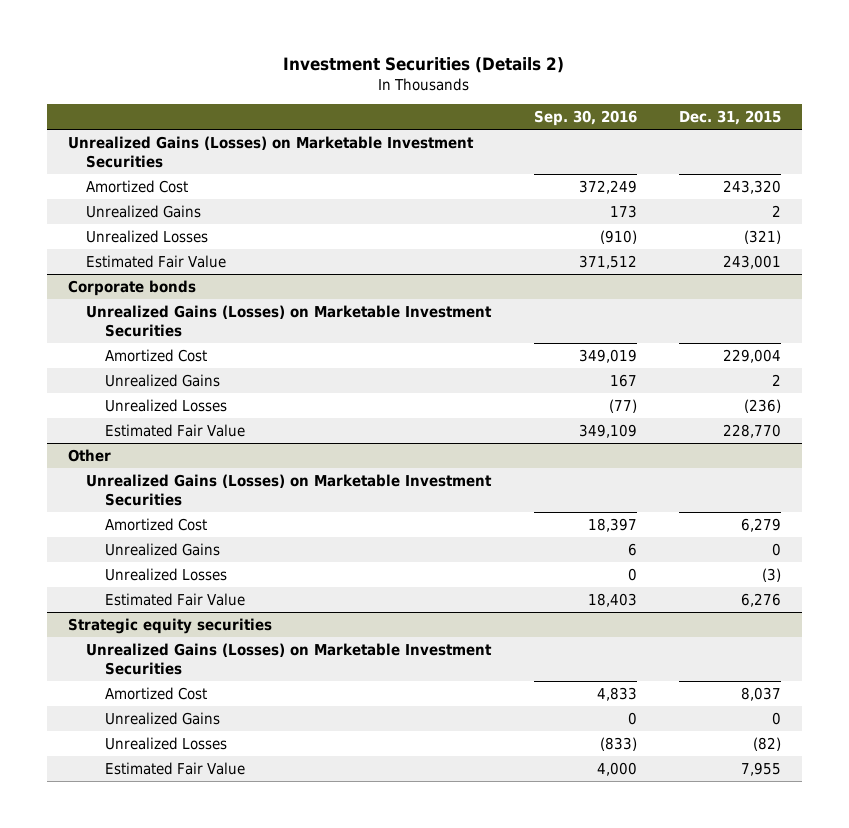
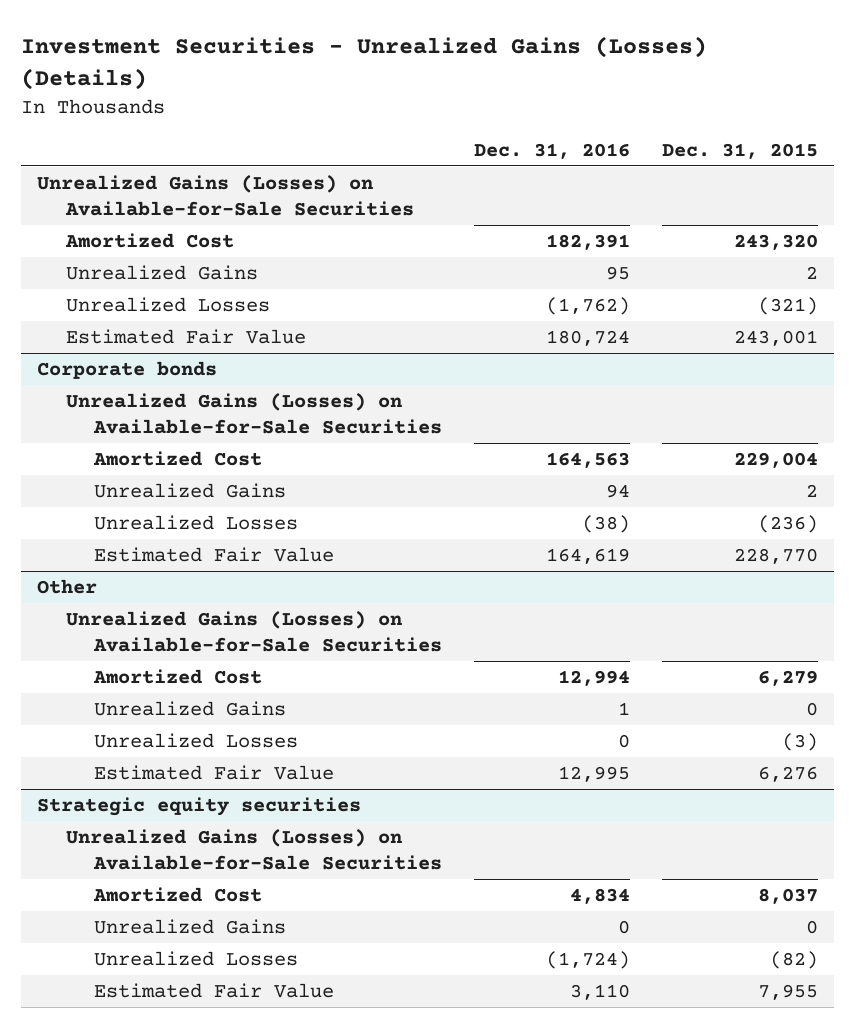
[283,56,565,73] Investment Securities (Details 2) -> [21,36,708,91] Investment Securities - Unrealized Gains (Losses) (Details)
[533,110,637,127] Sep. 30, 2016 -> none
none -> [474,142,631,159] Dec. 31, 2016
[67,135,474,169] Unrealized Gains (Losses) on Marketable Investment Securities -> [37,174,414,217] Unrealized Gains (Losses) on Available-for-Sale Securities
[86,304,493,338] Unrealized Gains (Losses) on Marketable Investment Securities -> [65,392,443,435] Unrealized Gains (Losses) on Available-for-Sale Securities
[86,473,493,507] Unrealized Gains (Losses) on Marketable Investment Securities -> [65,610,443,653] Unrealized Gains (Losses) on Available-for-Sale Securities
[86,642,493,676] Unrealized Gains (Losses) on Marketable Investment Securities -> [65,828,443,871] Unrealized Gains (Losses) on Available-for-Sale Securities

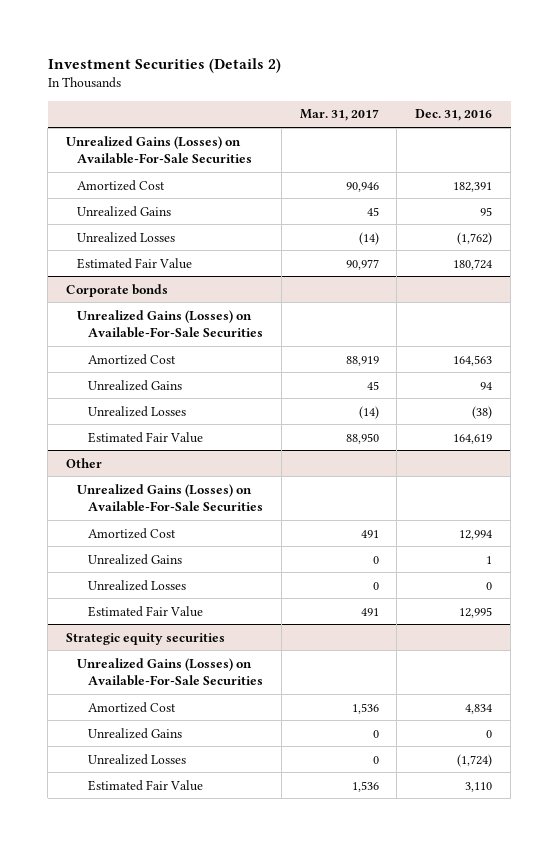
[21,36,708,91] Investment Securities - Unrealized Gains (Losses) (Details) -> [47,57,281,73] Investment Securities (Details 2)
[662,142,819,159] Dec. 31, 2015 -> none
none -> [299,109,379,122] Mar. 31, 2017
[37,174,414,217] Unrealized Gains (Losses) on Available-for-Sale Securities -> [65,135,252,165] Unrealized Gains (Losses) on Available-For-Sale Securities
[65,392,443,435] Unrealized Gains (Losses) on Available-for-Sale Securities -> [76,309,263,339] Unrealized Gains (Losses) on Available-For-Sale Securities
[65,610,443,653] Unrealized Gains (Losses) on Available-for-Sale Securities -> [76,483,263,513] Unrealized Gains (Losses) on Available-For-Sale Securities
[65,828,443,871] Unrealized Gains (Losses) on Available-for-Sale Securities -> [76,657,263,687] Unrealized Gains (Losses) on Available-For-Sale Securities

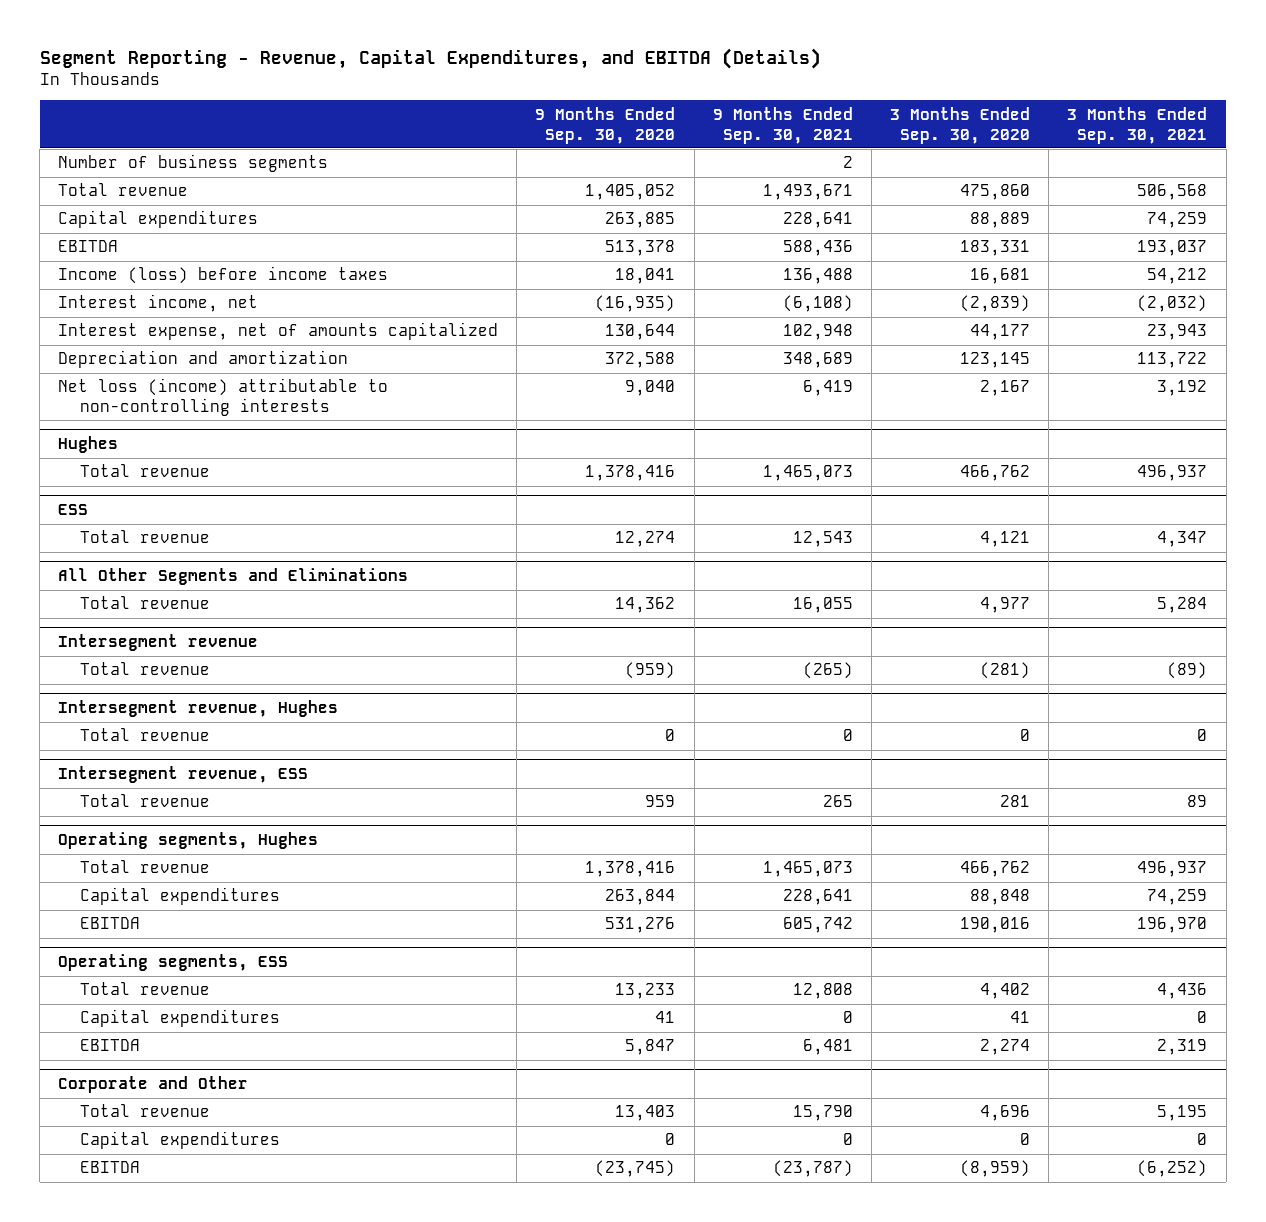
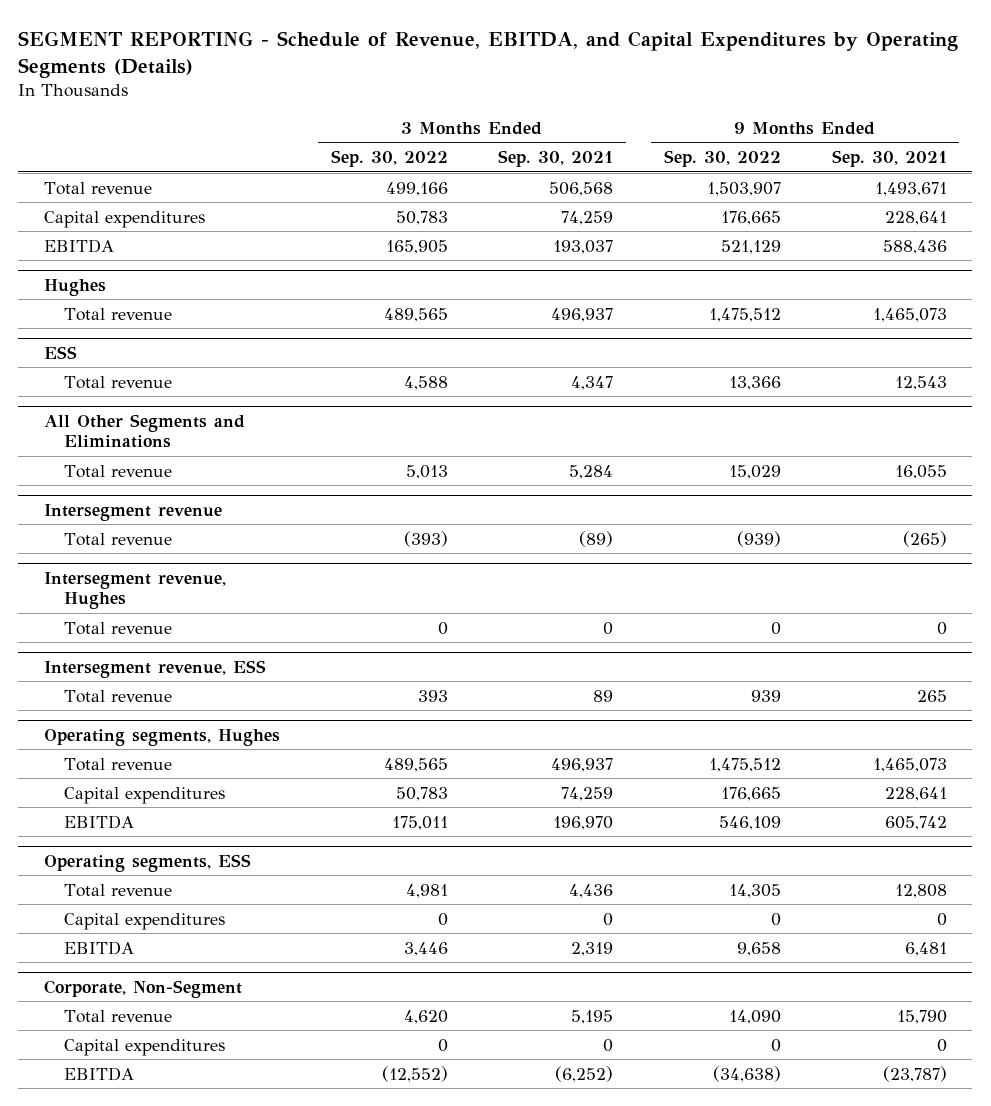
[39,47,821,69] Segment Reporting - Revenue, Capital Expenditures, and EBITDA (Details) -> [18,30,959,78] SEGMENT REPORTING - Schedule of Revenue, EBITDA, and Capital Expenditures by Operating Segments (Details)
[535,106,676,144] 9 Months Ended Sep. 30, 2020 -> none
[890,106,1031,144] 3 Months Ended Sep. 30, 2020 -> none
none -> [330,150,448,168] Sep. 30, 2022
none -> [664,150,782,168] Sep. 30, 2022
[58,154,329,173] Number of business segments -> none
[58,266,389,285] Income (loss) before income taxes -> none
[58,294,259,313] Interest income, net -> none
[58,322,499,341] Interest expense, net of amounts capitalized -> none
[58,350,349,369] Depreciation and amortization -> none
[58,378,389,417] Net loss (income) attributable to non-controlling interests -> none
[58,1076,249,1094] Corporate and Other -> [43,979,242,998] Corporate, Non-Segment

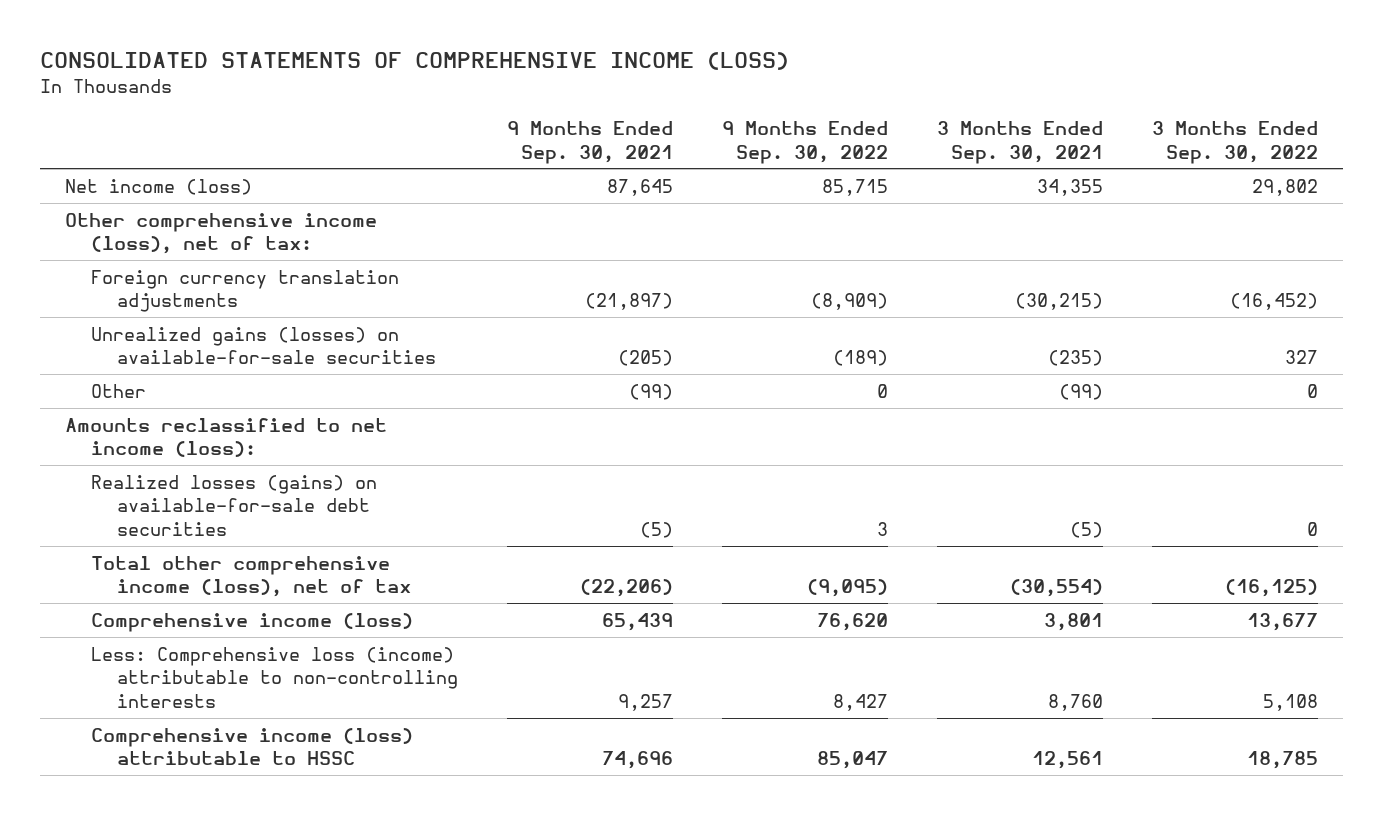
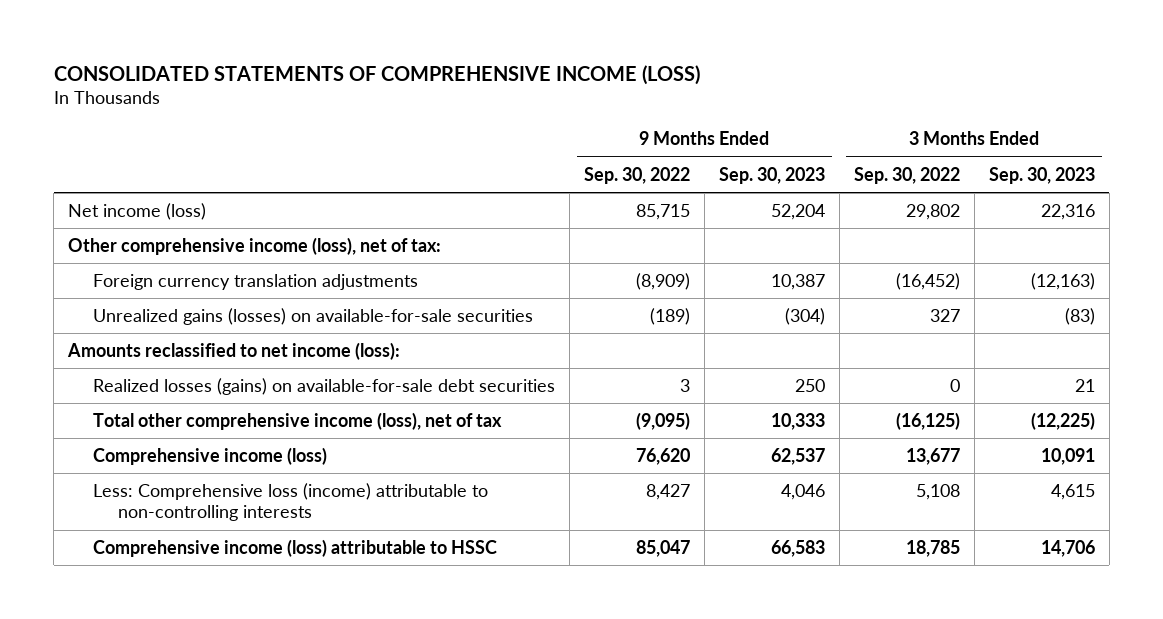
[506,120,673,164] 9 Months Ended Sep. 30, 2021 -> none
[937,120,1104,164] 3 Months Ended Sep. 30, 2021 -> none
none -> [718,166,825,184] Sep. 30, 2023
none -> [988,166,1095,184] Sep. 30, 2023
[90,383,146,398] Other -> none

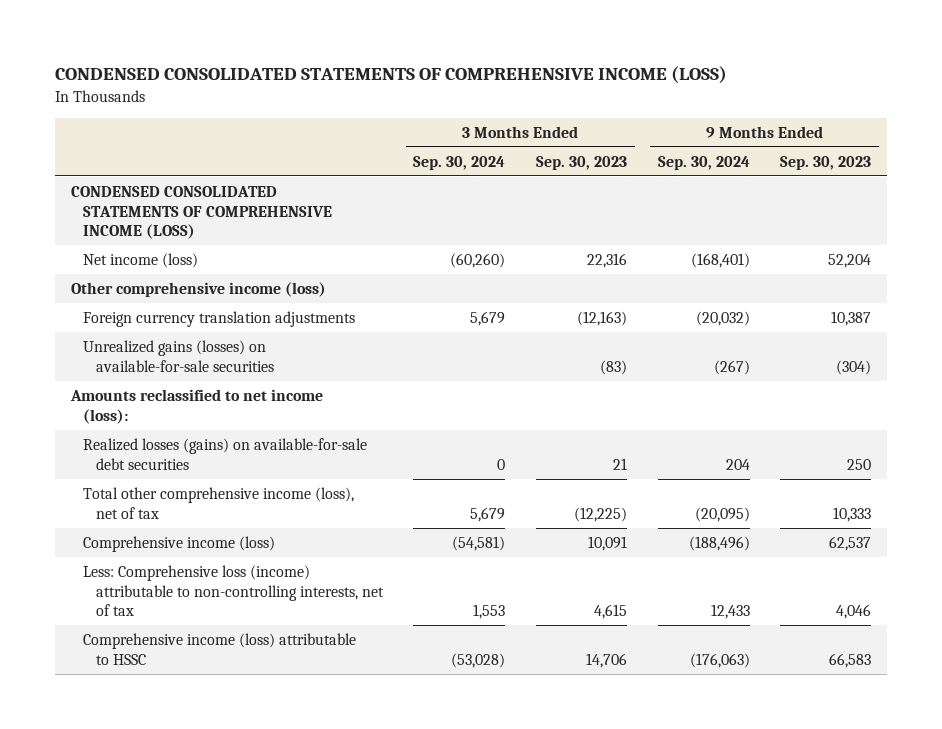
[53,64,700,85] CONSOLIDATED STATEMENTS OF COMPREHENSIVE INCOME (LOSS) -> [55,66,728,85] CONDENSED CONSOLIDATED STATEMENTS OF COMPREHENSIVE INCOME (LOSS)
[583,166,690,184] Sep. 30, 2022 -> none
[853,166,960,184] Sep. 30, 2022 -> none
none -> [413,155,506,170] Sep. 30, 2024
none -> [657,155,750,170] Sep. 30, 2024
none -> [70,185,333,240] CONDENSED CONSOLIDATED STATEMENTS OF COMPREHENSIVE INCOME (LOSS)
[68,236,442,255] Other comprehensive income (loss), net of tax: -> [70,281,326,297] Other comprehensive income (loss)
[92,482,488,522] Less: Comprehensive loss (income) attributable to non-controlling interests -> [83,564,384,617] Less: Comprehensive loss (income) attributable to non-controlling interests, net of tax

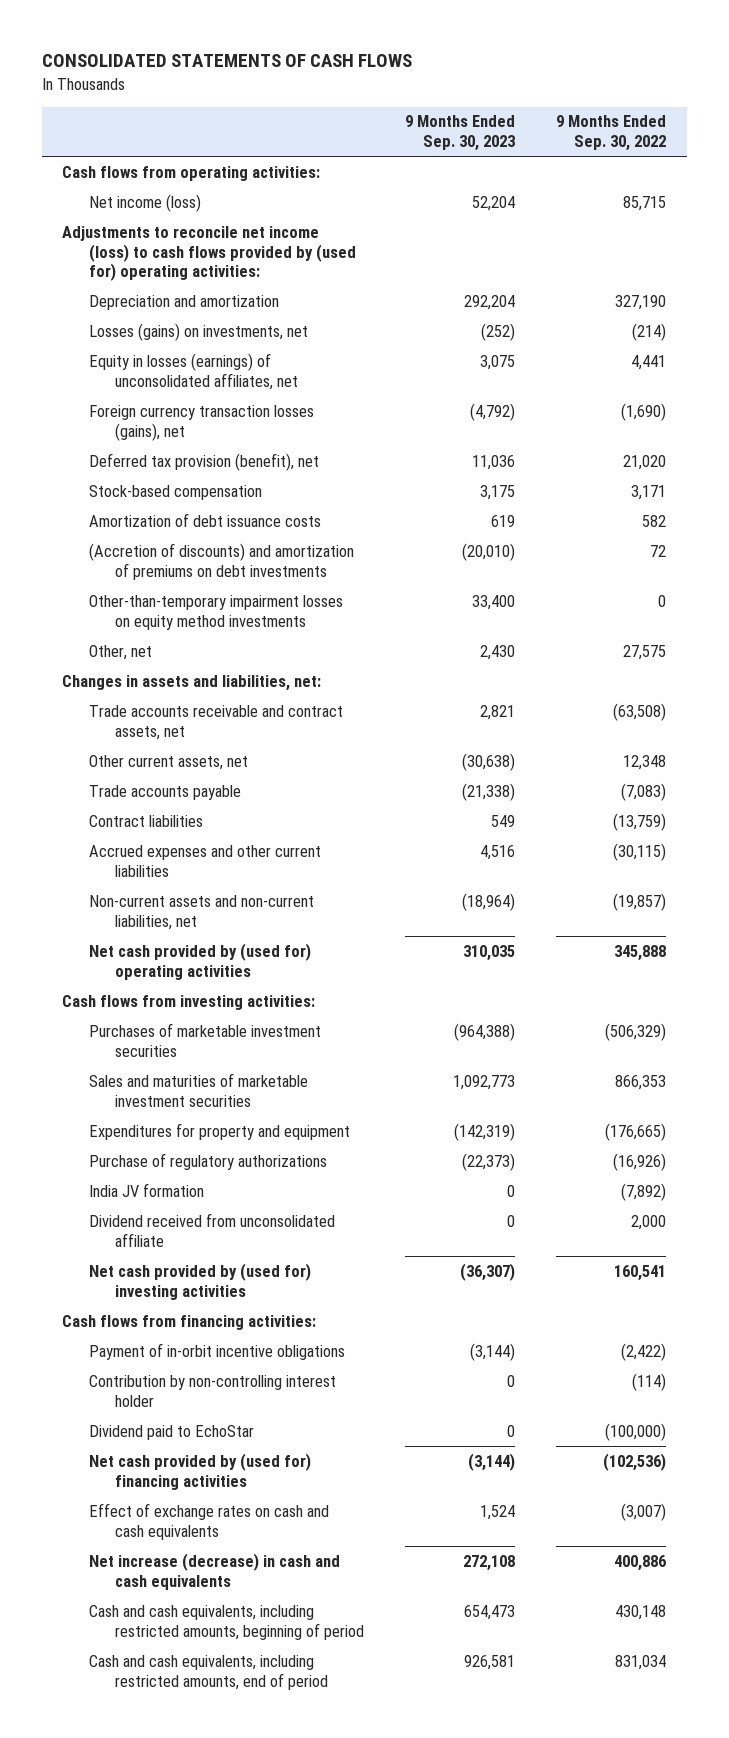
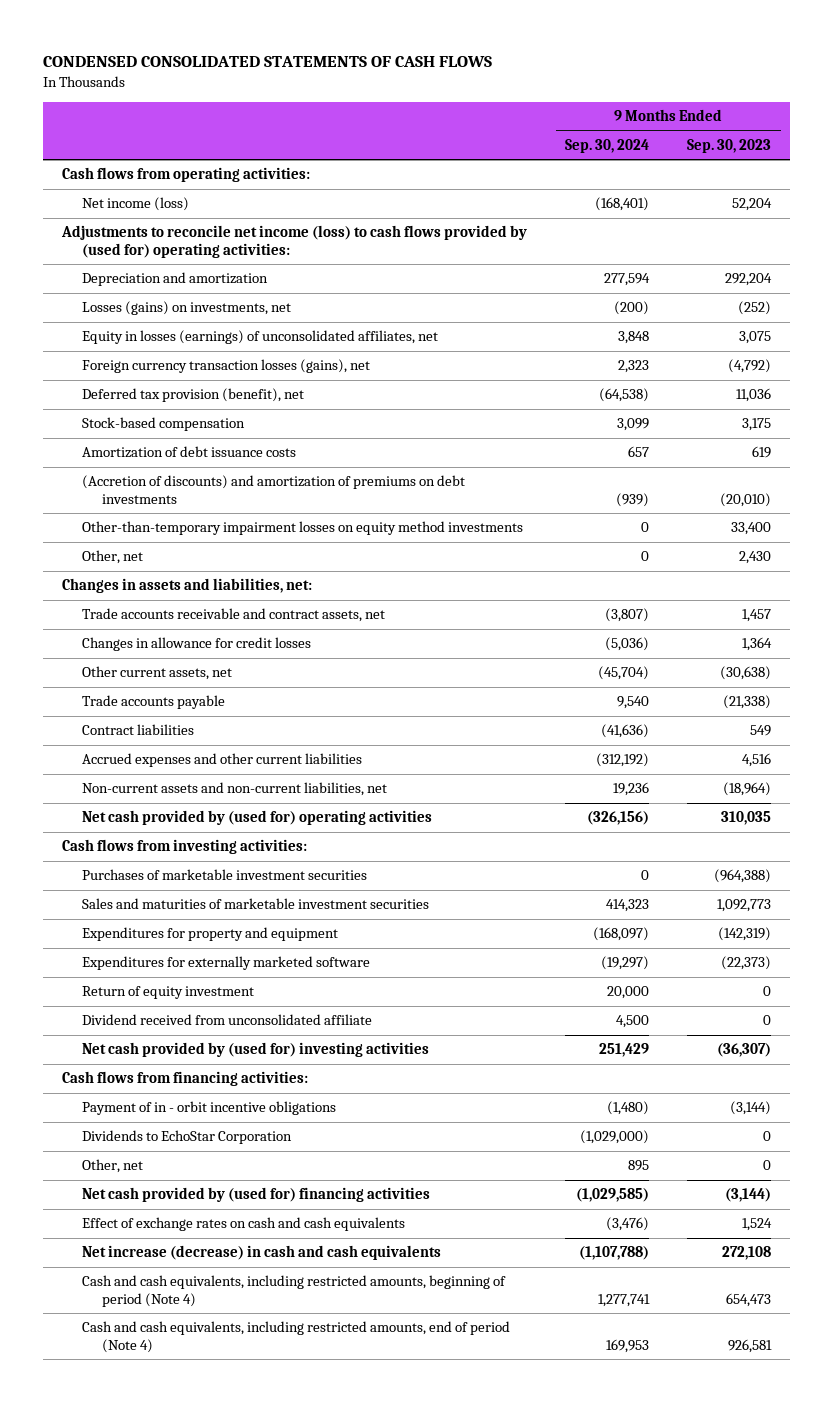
[41,54,412,68] CONSOLIDATED STATEMENTS OF CASH FLOWS -> [43,55,493,67] CONDENSED CONSOLIDATED STATEMENTS OF CASH FLOWS
[556,115,667,152] 9 Months Ended Sep. 30, 2022 -> none
none -> [565,138,650,153] Sep. 30, 2024
[480,704,516,720] 2,821 -> [742,609,772,623] 1,457
none -> [82,637,312,652] Changes in allowance for credit losses
[88,1182,204,1197] India JV formation -> none
[88,1152,327,1170] Purchase of regulatory authorizations -> [82,956,371,971] Expenditures for externally marketed software
none -> [82,986,255,1000] Return of equity investment
[88,1374,336,1407] Contribution by non-controlling interest holder -> none
[88,1342,345,1360] Payment of in-orbit incentive obligations -> [82,1101,337,1116] Payment of in - orbit incentive obligations
[88,1424,254,1440] Dividend paid to EchoStar -> [82,1130,293,1145] Dividends to EchoStar Corporation
none -> [82,1159,144,1174] Other, net
[88,1604,365,1640] Cash and cash equivalents, including restricted amounts, beginning of period -> [82,1275,507,1308] Cash and cash equivalents, including restricted amounts, beginning of period (Note 4)
[88,1654,329,1690] Cash and cash equivalents, including restricted amounts, end of period -> [82,1321,511,1354] Cash and cash equivalents, including restricted amounts, end of period (Note 4)

